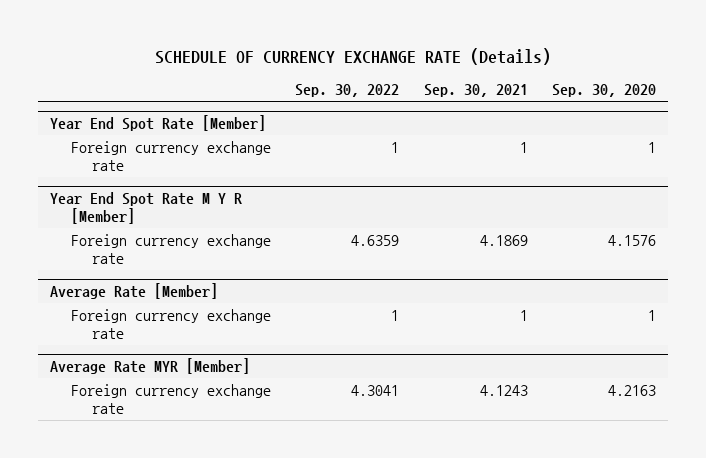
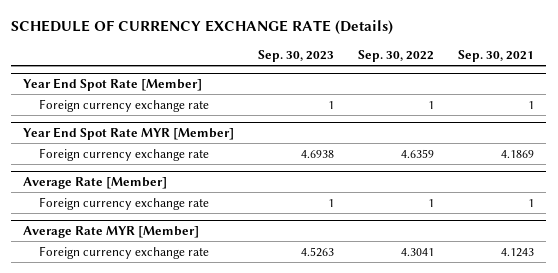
[551,84,656,98] Sep. 30, 2020 -> none
none -> [258,50,335,63] Sep. 30, 2023
[49,191,242,225] Year End Spot Rate M Y R [Member] -> [23,127,235,141] Year End Spot Rate MYR [Member]

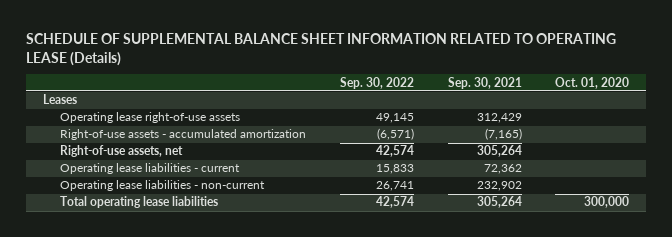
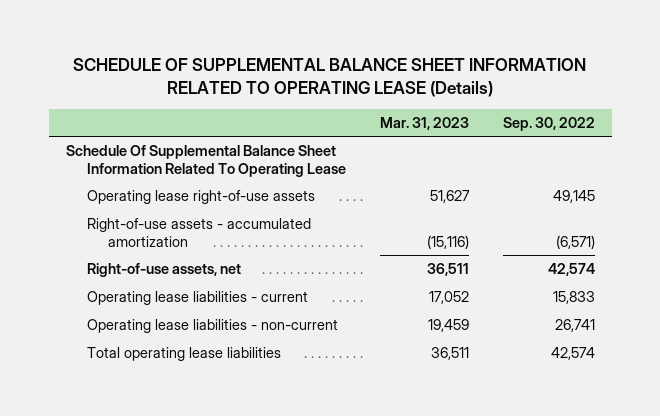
[447,76,522,89] Sep. 30, 2021 -> none
[555,76,630,89] Oct. 01, 2020 -> none
none -> [379,116,469,130] Mar. 31, 2023
[43,94,78,105] Leases -> [65,145,346,177] Schedule Of Supplemental Balance Sheet Information Related To Operating Lease

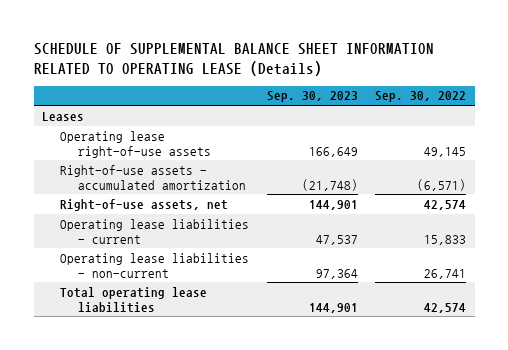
[379,116,469,130] Mar. 31, 2023 -> none
none -> [266,91,358,103] Sep. 30, 2023
[65,145,346,177] Schedule Of Supplemental Balance Sheet Information Related To Operating Lease -> [42,111,85,121] Leases

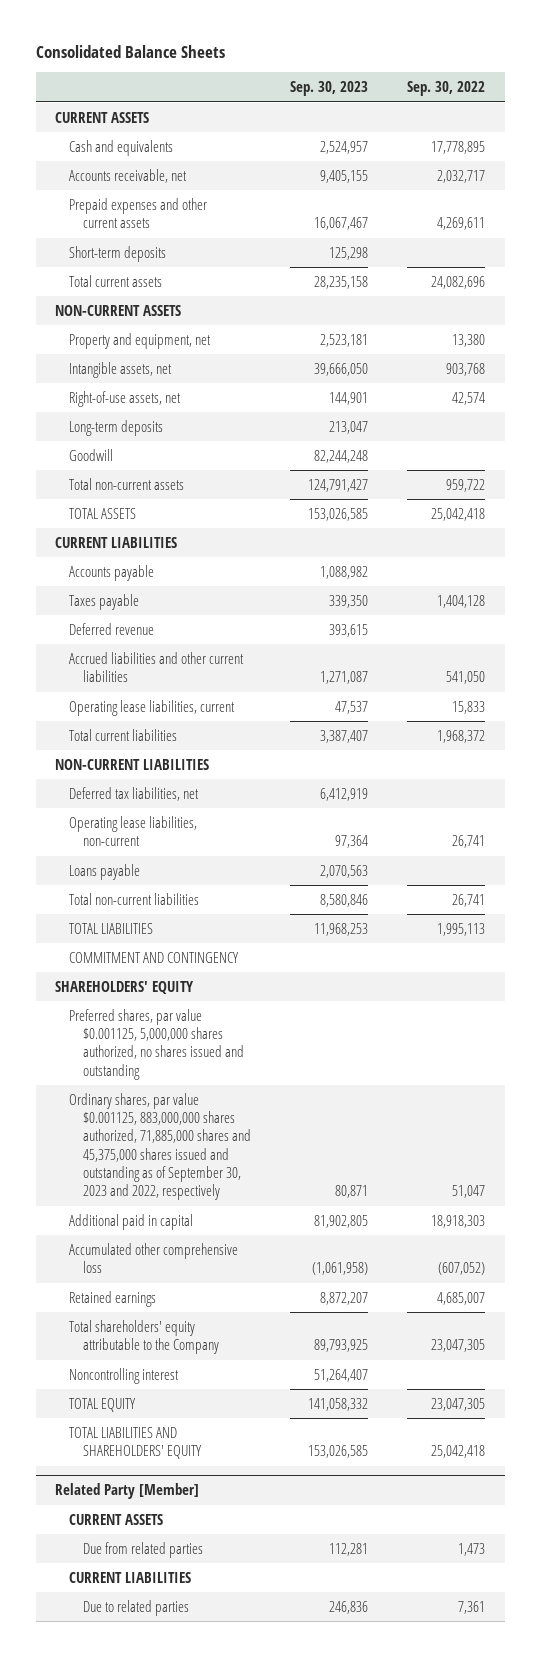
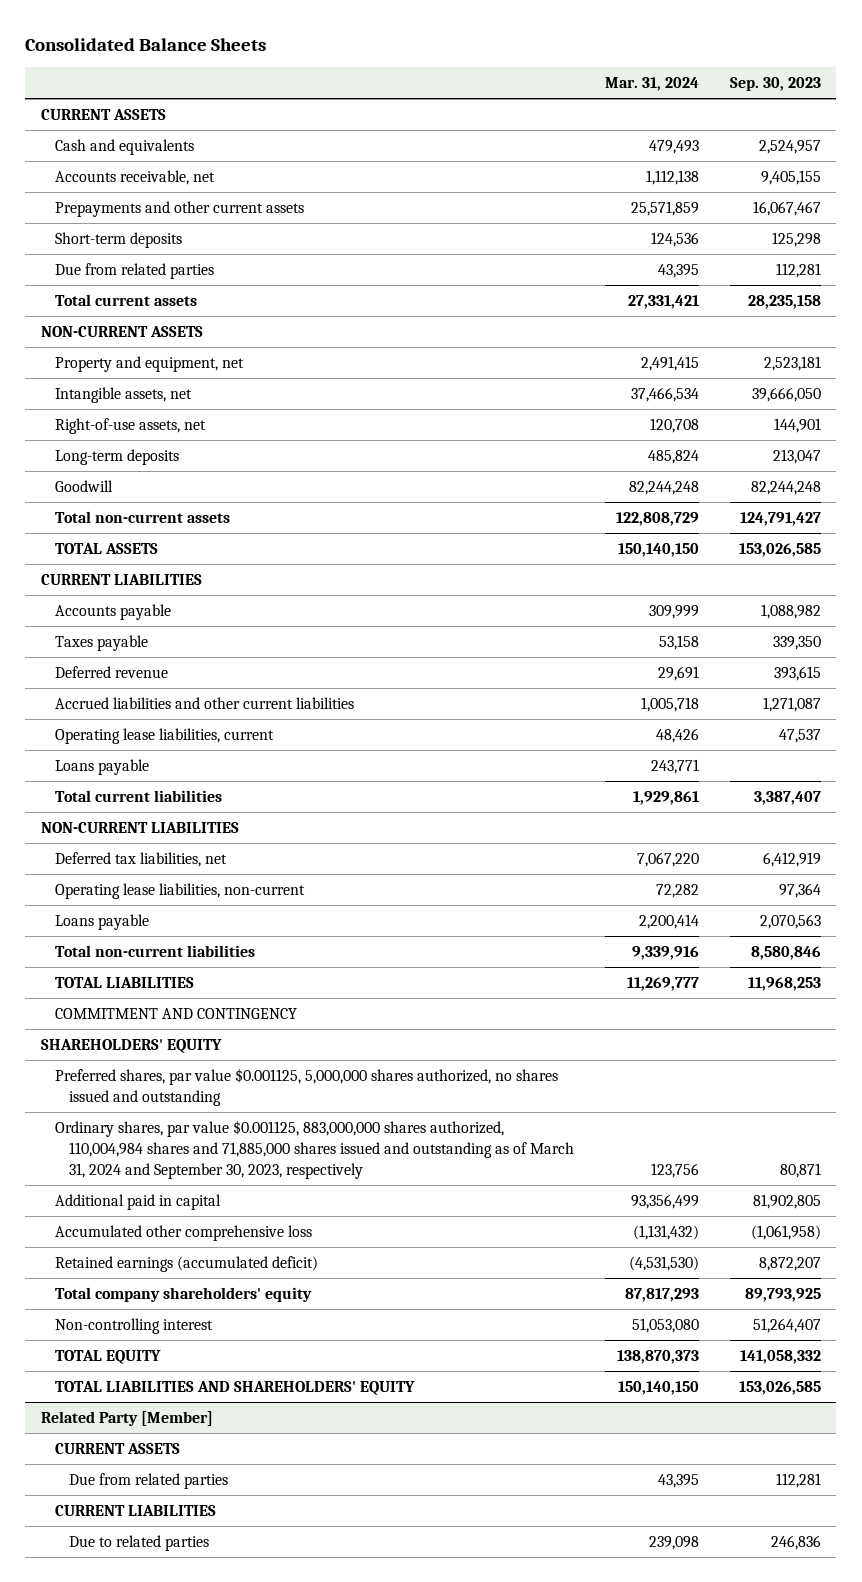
[407,81,486,97] Sep. 30, 2022 -> none
none -> [604,76,699,91] Mar. 31, 2024
[69,197,208,229] Prepaid expenses and other current assets -> [54,201,304,218] Prepayments and other current assets
none -> [54,263,214,280] Due from related parties
none -> [54,759,149,776] Loans payable
[69,1092,252,1201] Ordinary shares, par value $0.001125, 883,000,000 shares authorized, 71,885,000 shares and 45,375,000 shares issued and outstanding as of September 30, 2023 and 2022, respectively -> [54,1120,574,1179] Ordinary shares, par value $0.001125, 883,000,000 shares authorized, 110,004,984 shares and 71,885,000 shares issued and outstanding as of March 31, 2024 and September 30, 2023, respectively
[69,1290,157,1307] Retained earnings -> [54,1256,318,1273] Retained earnings (accumulated deficit)
[69,1319,220,1355] Total shareholders' equity attributable to the Company -> [54,1287,312,1303] Total company shareholders' equity
[69,1367,180,1384] Noncontrolling interest -> [54,1318,213,1335] Non-controlling interest

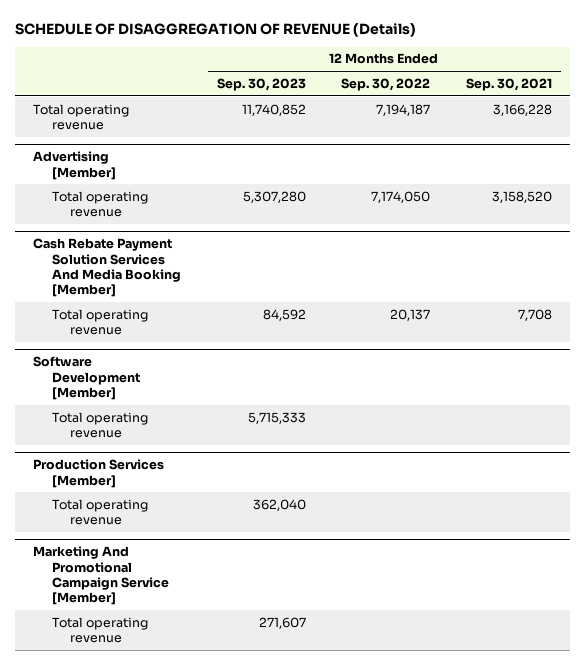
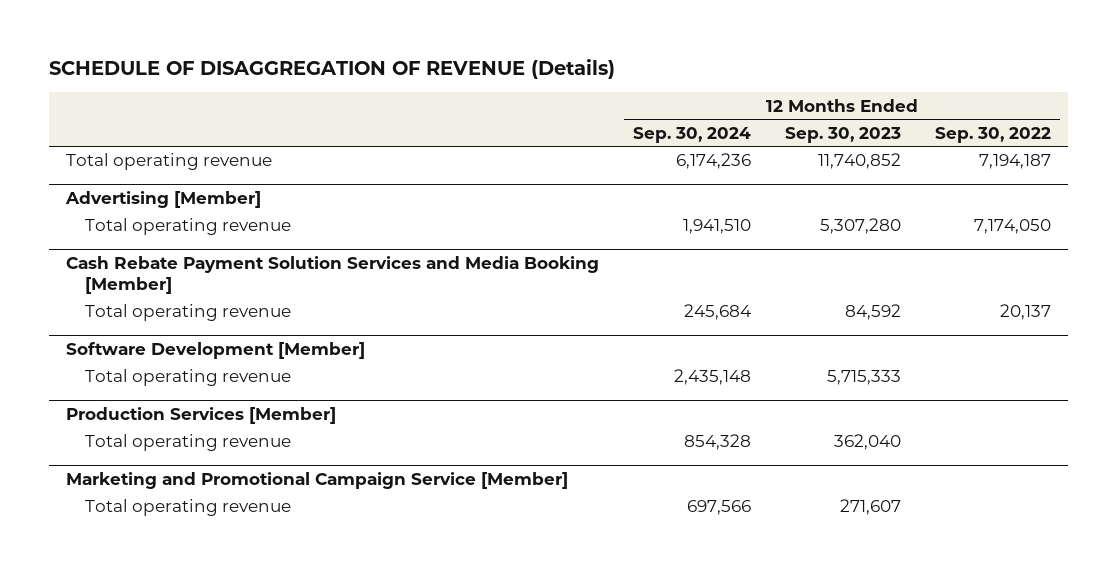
[466,77,553,91] Sep. 30, 2021 -> none
none -> [632,126,751,143] Sep. 30, 2024
[33,238,181,298] Cash Rebate Payment Solution Services And Media Booking [Member] -> [65,256,599,295] Cash Rebate Payment Solution Services and Media Booking [Member]
[33,546,169,606] Marketing And Promotional Campaign Service [Member] -> [65,472,568,490] Marketing and Promotional Campaign Service [Member]

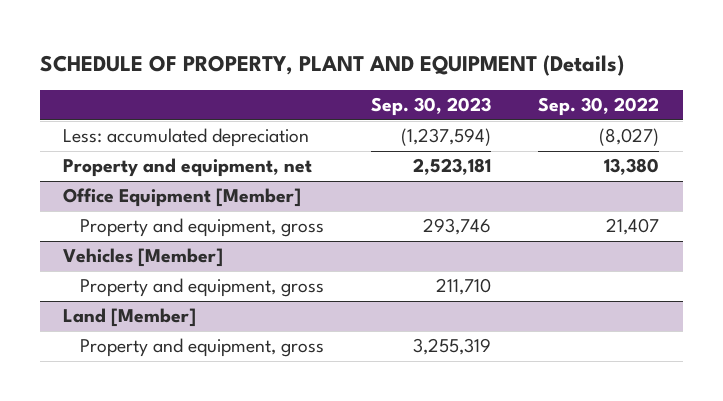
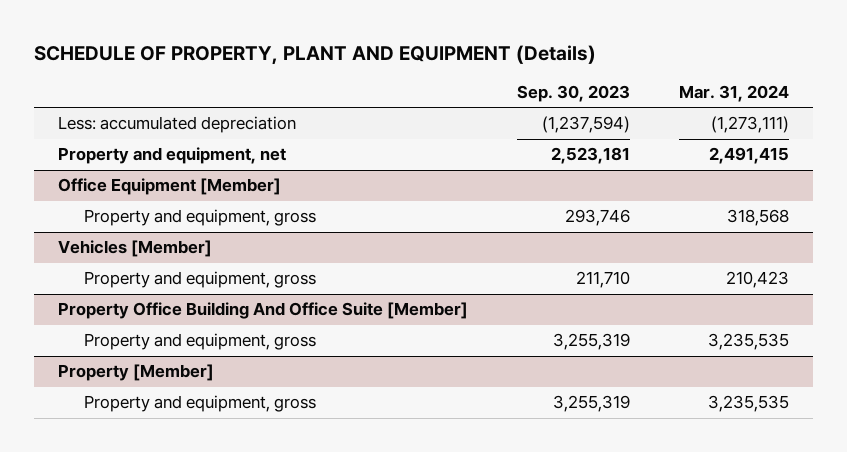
[538,97,660,117] Sep. 30, 2022 -> none
none -> [678,85,789,103] Mar. 31, 2024
[63,308,197,328] Land [Member] -> none
none -> [58,302,469,320] Property Office Building And Office Suite [Member]
none -> [58,364,215,382] Property [Member]
none -> [83,395,316,413] Property and equipment, gross

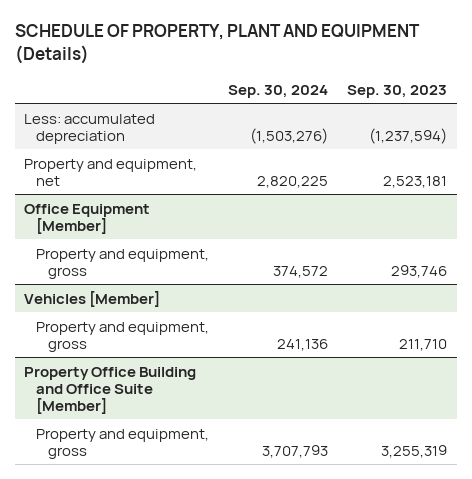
[678,85,789,103] Mar. 31, 2024 -> none
none -> [228,84,329,98] Sep. 30, 2024
[83,333,316,351] Property and equipment, gross -> none
[58,364,215,382] Property [Member] -> none
[58,302,469,320] Property Office Building And Office Suite [Member] -> [24,366,197,414] Property Office Building and Office Suite [Member]

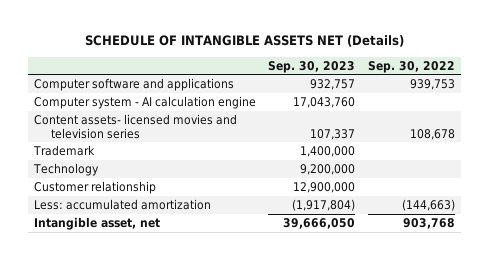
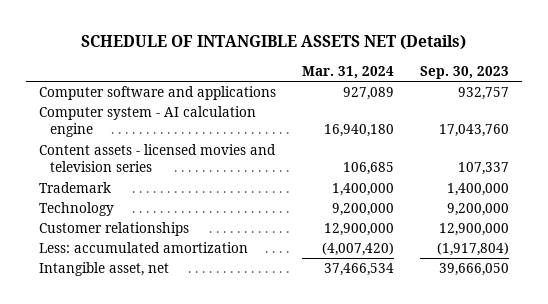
[367,60,455,73] Sep. 30, 2022 -> none
none -> [302,65,395,79] Mar. 31, 2024
[34,113,238,139] Content assets- licensed movies and television series -> [39,144,277,173] Content assets - licensed movies and television series
[34,180,157,194] Customer relationship -> [39,222,190,237] Customer relationships

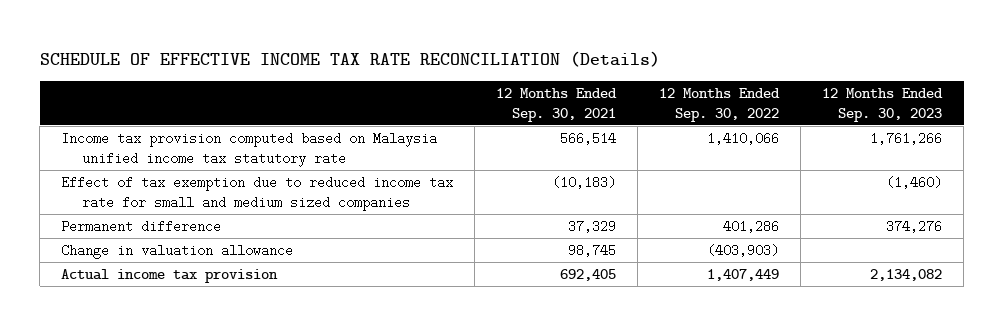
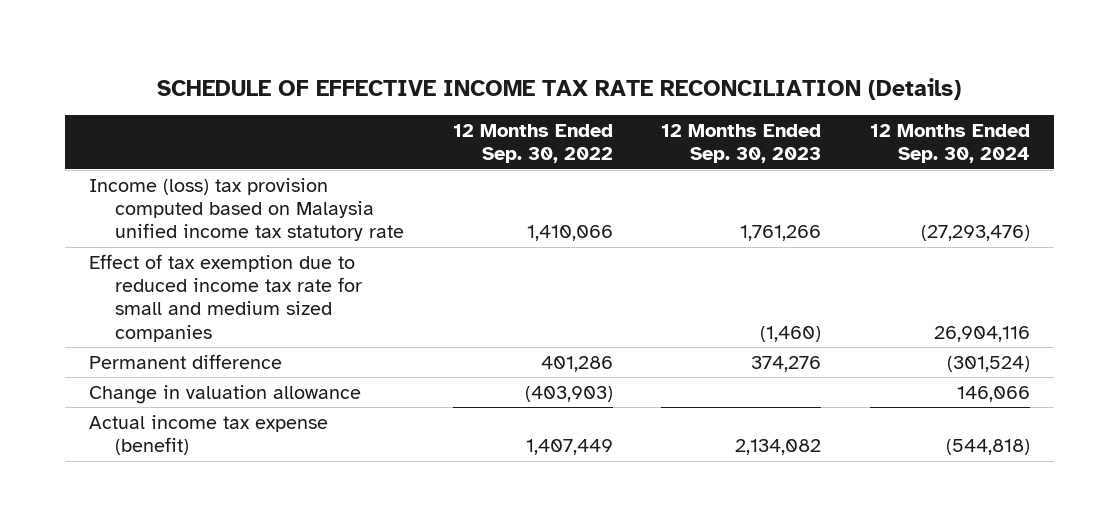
[496,87,618,122] 12 Months Ended Sep. 30, 2021 -> none
none -> [869,124,1030,164] 12 Months Ended Sep. 30, 2024
[61,132,438,167] Income tax provision computed based on Malaysia unified income tax statutory rate -> [89,177,405,242] Income (loss) tax provision computed based on Malaysia unified income tax statutory rate
[61,269,279,284] Actual income tax provision -> [89,414,329,456] Actual income tax expense (benefit)

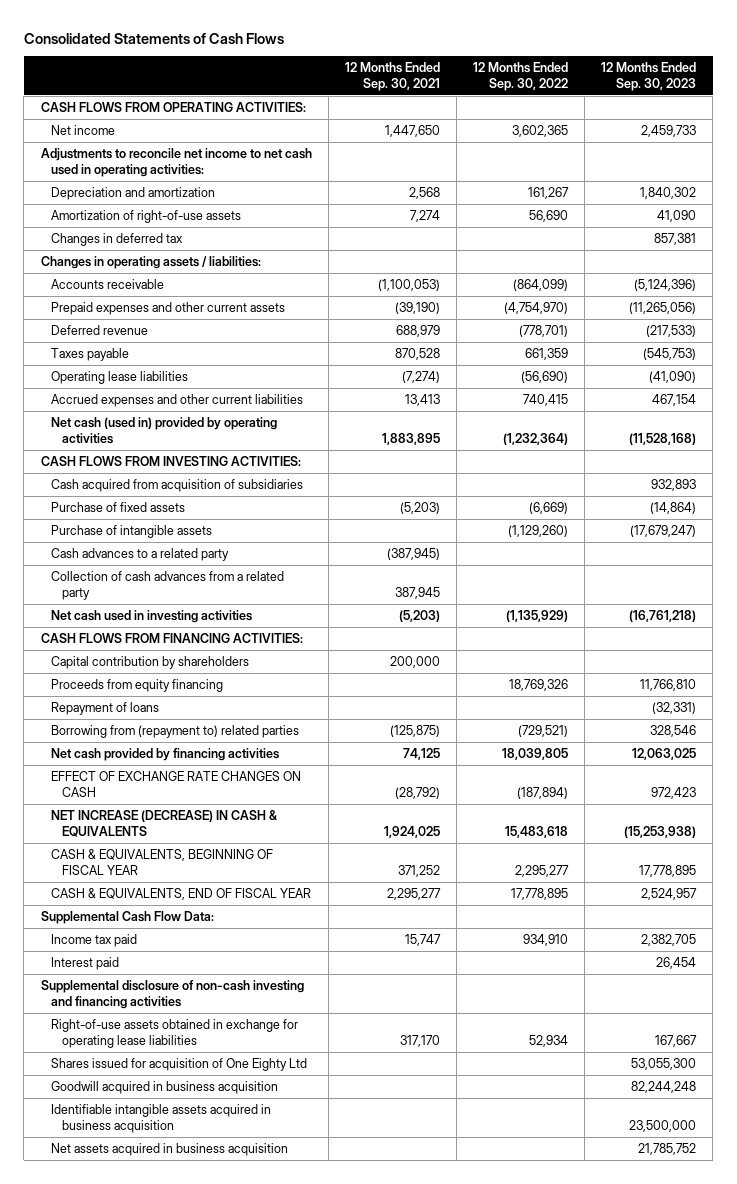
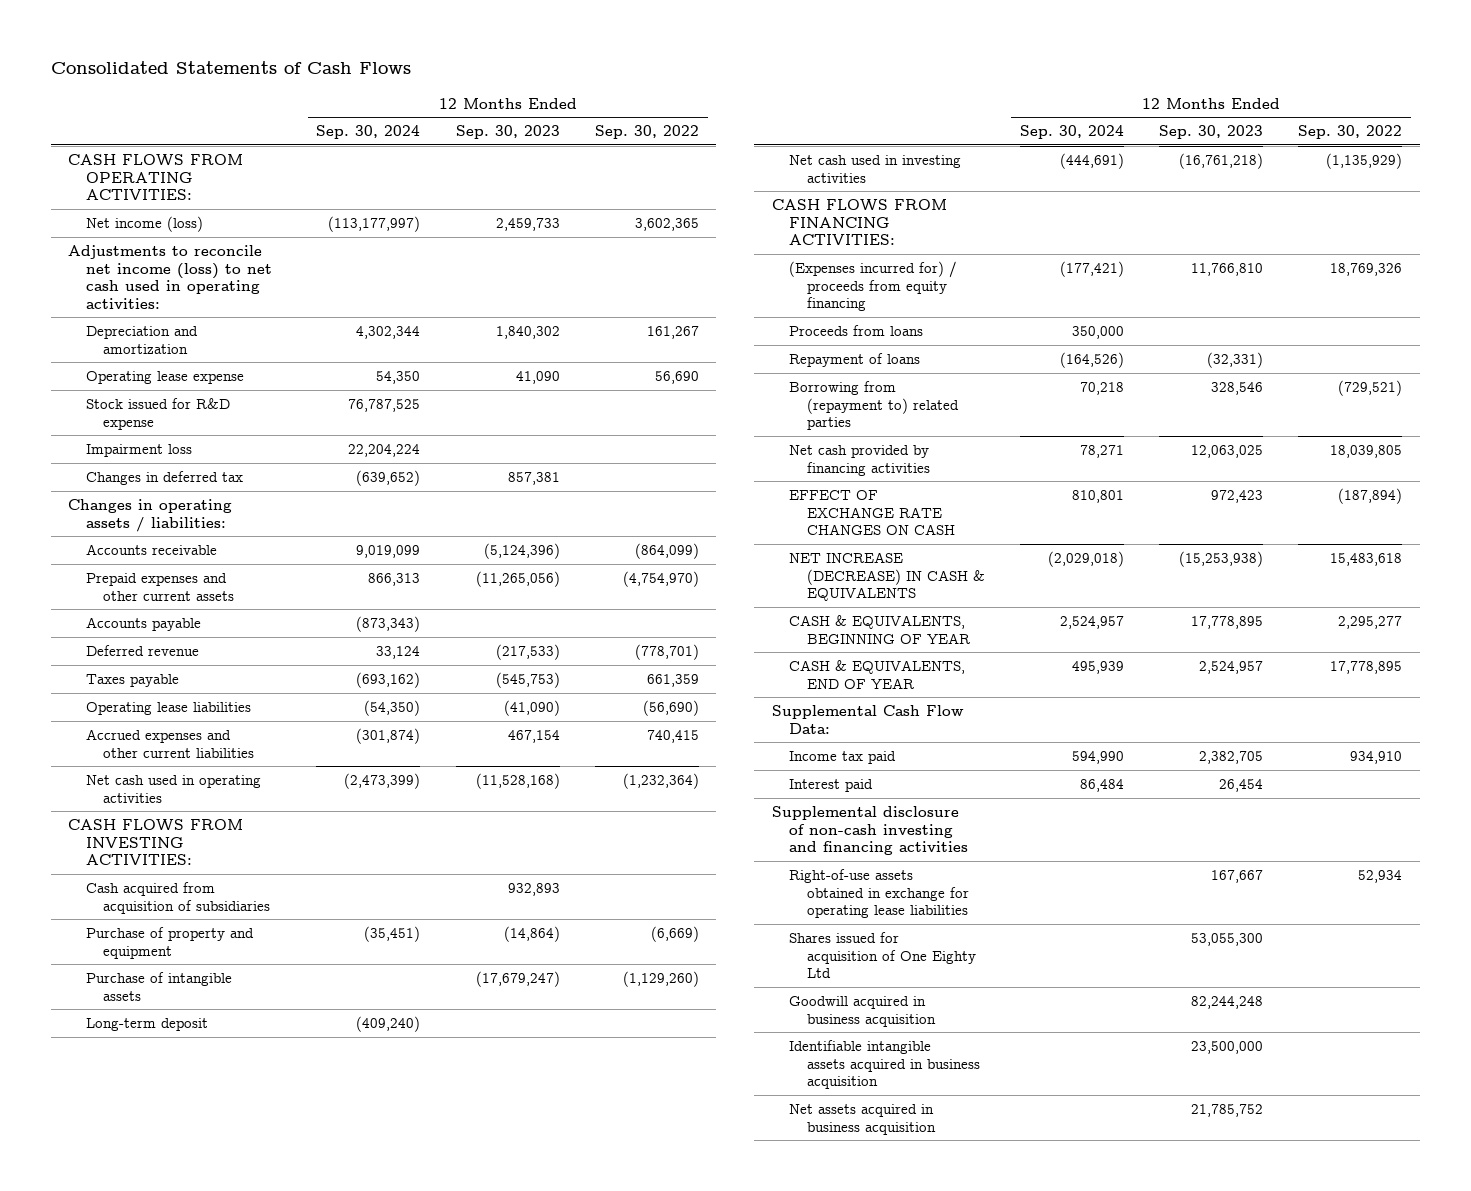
[344,62,440,92] 12 Months Ended Sep. 30, 2021 -> none
none -> [316,125,421,140] Sep. 30, 2024
[51,125,116,136] Net income -> [85,216,203,233] Net income (loss)
[40,148,312,177] Adjustments to reconcile net income to net cash used in operating activities: -> [68,245,272,309] Adjustments to reconcile net income (loss) to net cash used in operating activities:
[51,210,242,224] Amortization of right-of-use assets -> [85,371,244,385] Operating lease expense
none -> [85,398,230,430] Stock issued for R&D expense
none -> [85,444,192,458] Impairment loss
none -> [85,617,201,632] Accounts payable
[51,417,278,444] Net cash (used in) provided by operating activities -> [85,775,261,803] Net cash used in operating activities
[51,502,186,513] Purchase of fixed assets -> [85,927,254,959] Purchase of property and equipment
[51,548,230,562] Cash advances to a related party -> none
[51,571,285,600] Collection of cash advances from a related party -> none
none -> [85,1018,208,1032] Long-term deposit
[51,656,250,670] Capital contribution by shareholders -> none
[51,679,224,693] Proceeds from equity financing -> [789,261,958,312] (Expenses incurred for) / proceeds from equity financing
none -> [789,325,924,337] Proceeds from loans
[51,849,274,875] CASH & EQUIVALENTS, BEGINNING OF FISCAL YEAR -> [789,615,970,644] CASH & EQUIVALENTS, BEGINNING OF YEAR
[51,888,312,901] CASH & EQUIVALENTS, END OF FISCAL YEAR -> [789,660,966,689] CASH & EQUIVALENTS, END OF YEAR

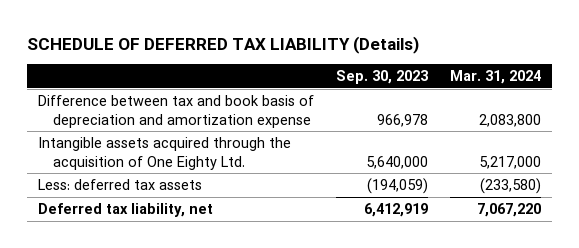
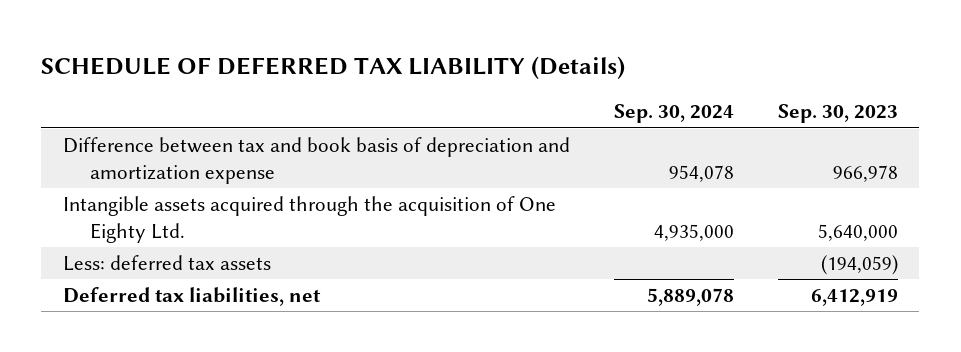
[449,70,541,85] Mar. 31, 2024 -> none
none -> [613,104,734,124] Sep. 30, 2024
[37,203,213,218] Deferred tax liability, net -> [63,287,322,307] Deferred tax liabilities, net

